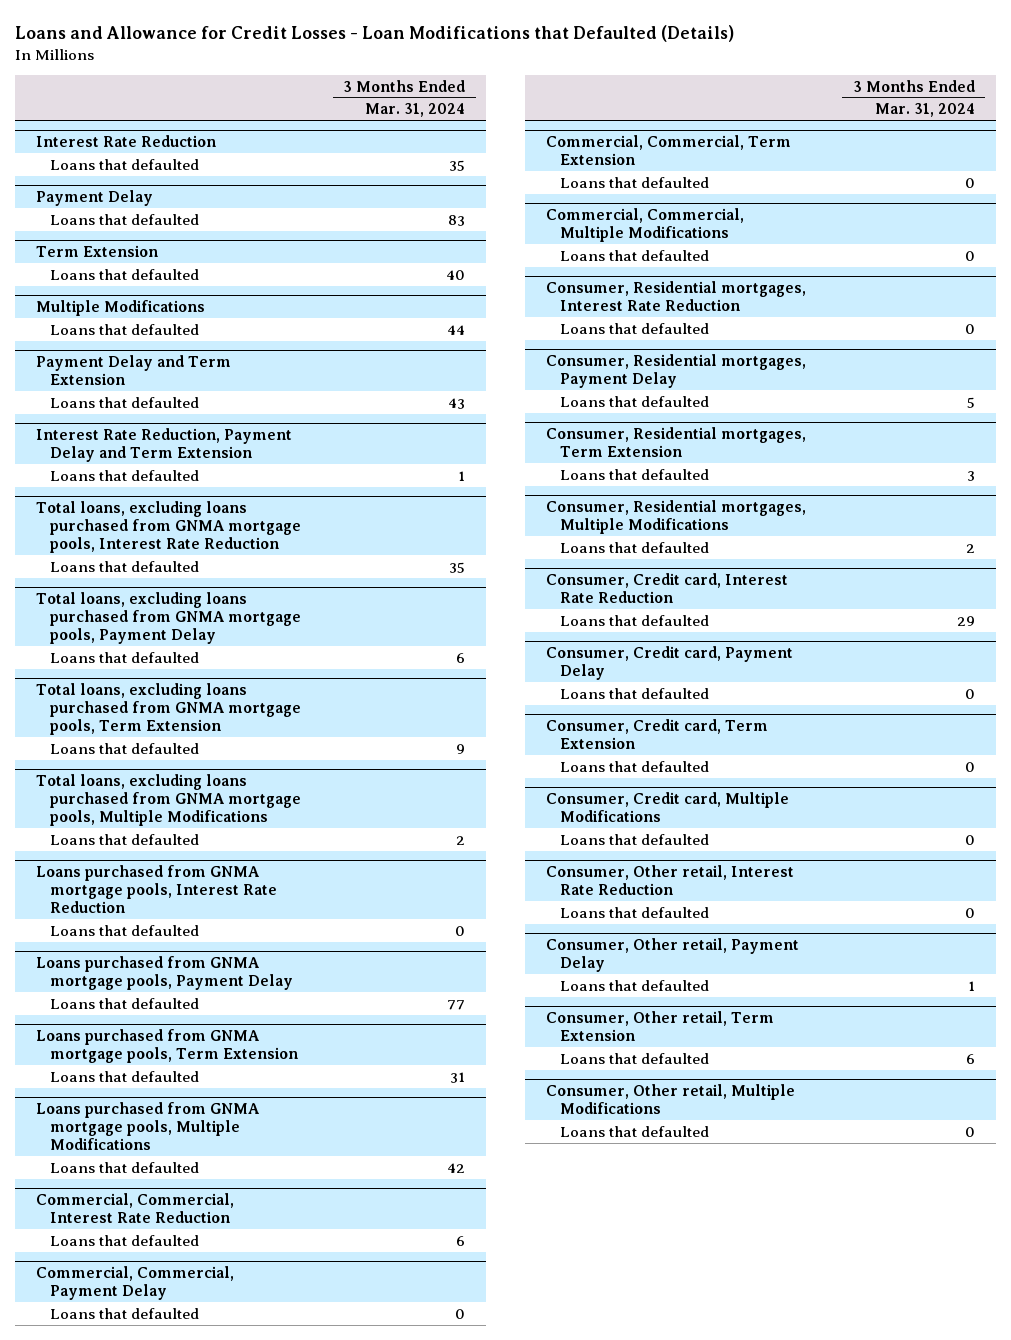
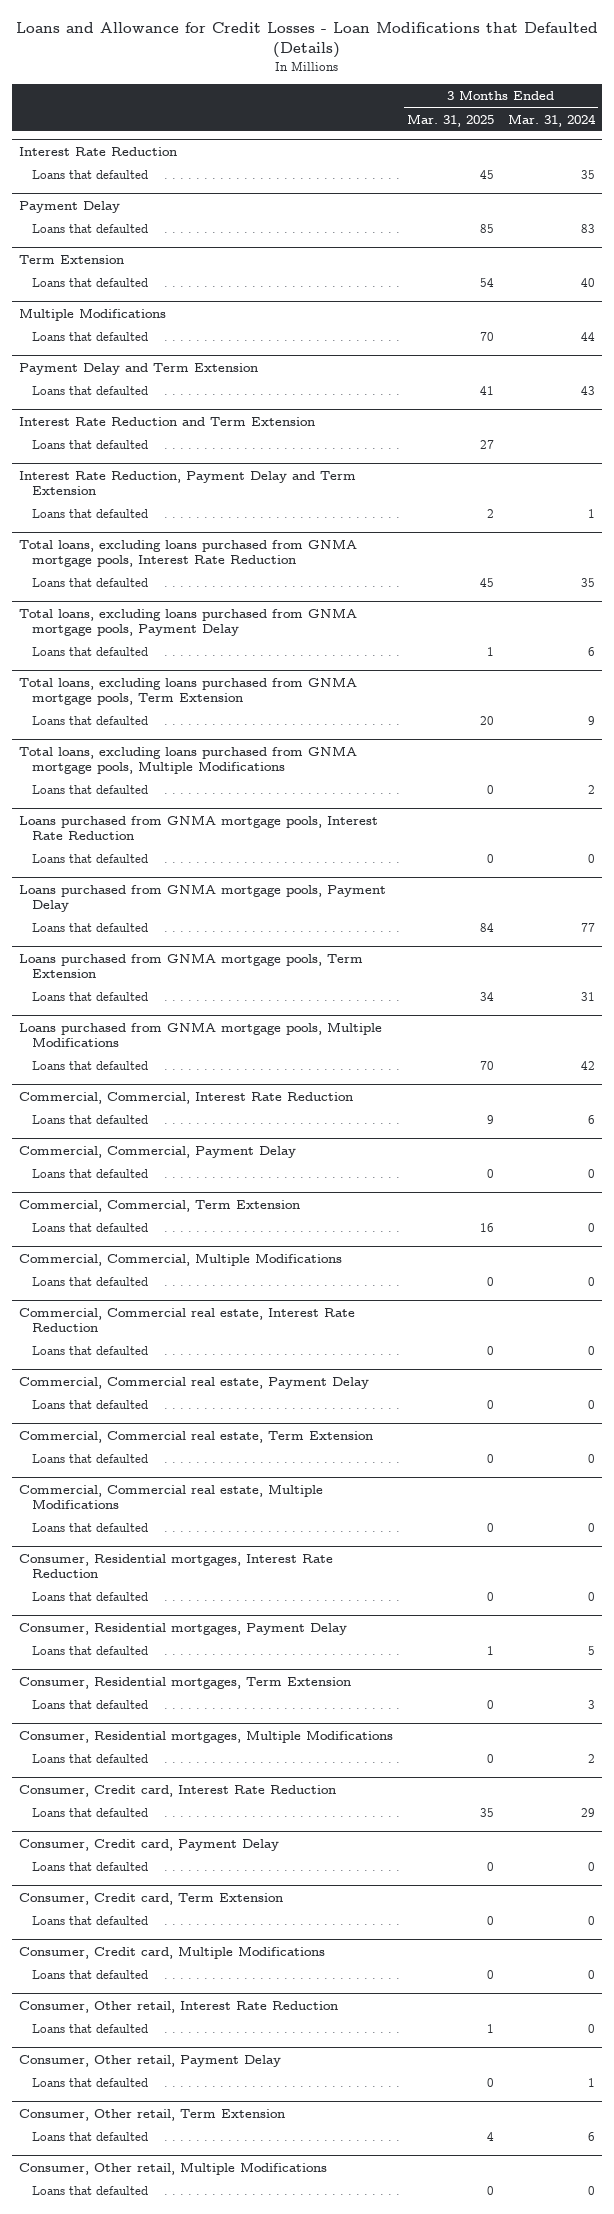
none -> [407,113,495,127] Mar. 31, 2025
none -> [19,416,316,426] Interest Rate Reduction and Term Extension
none -> [31,440,148,450] Loans that defaulted
none -> [19,1307,356,1333] Commercial, Commercial real estate, Interest Rate Reduction
none -> [31,1346,148,1356] Loans that defaulted
none -> [19,1376,370,1389] Commercial, Commercial real estate, Payment Delay
none -> [31,1400,148,1410] Loans that defaulted
none -> [19,1430,374,1443] Commercial, Commercial real estate, Term Extension
none -> [31,1454,148,1464] Loans that defaulted
none -> [19,1483,324,1510] Commercial, Commercial real estate, Multiple Modifications
none -> [31,1523,148,1533] Loans that defaulted

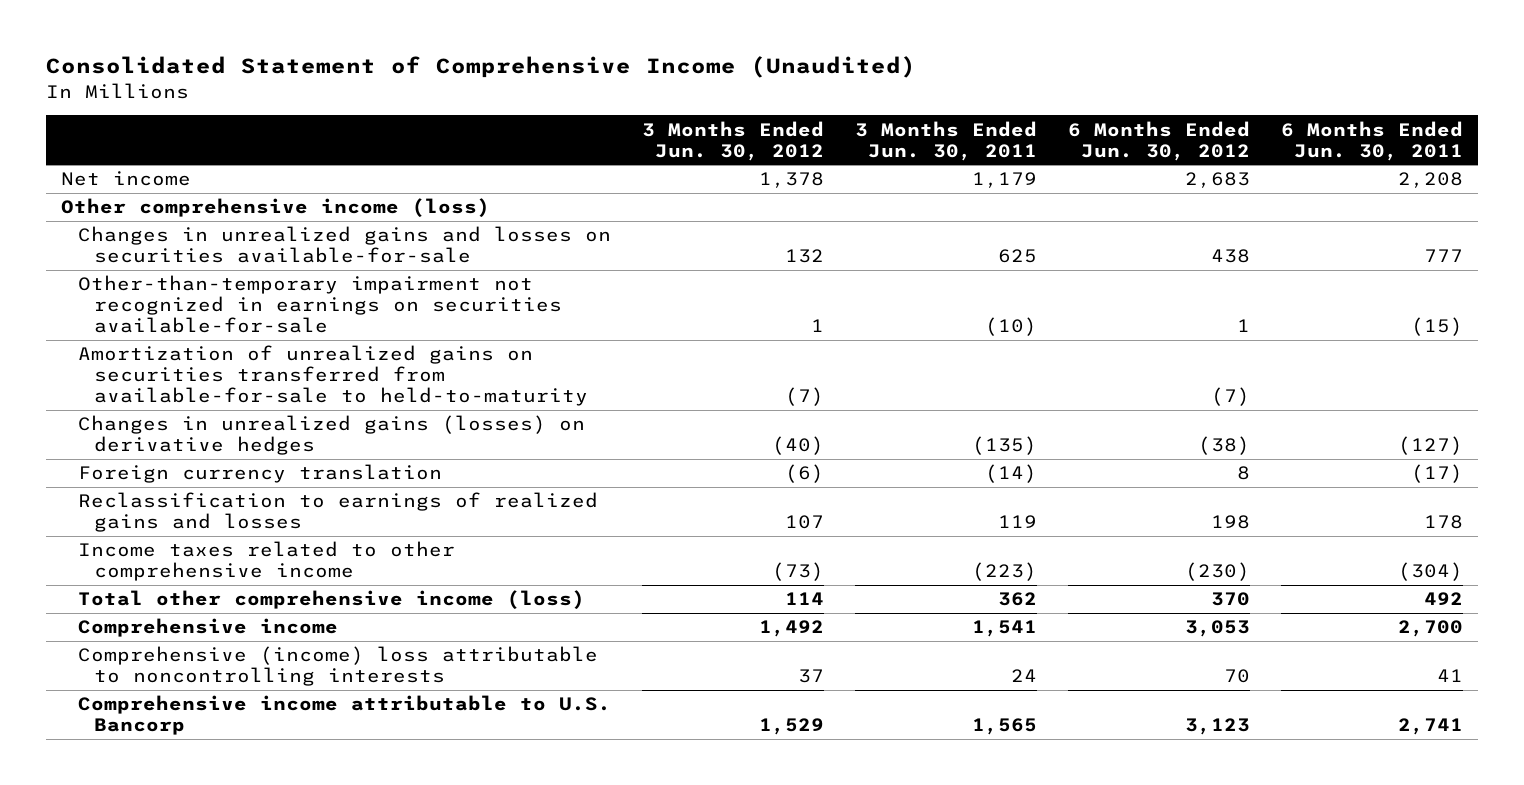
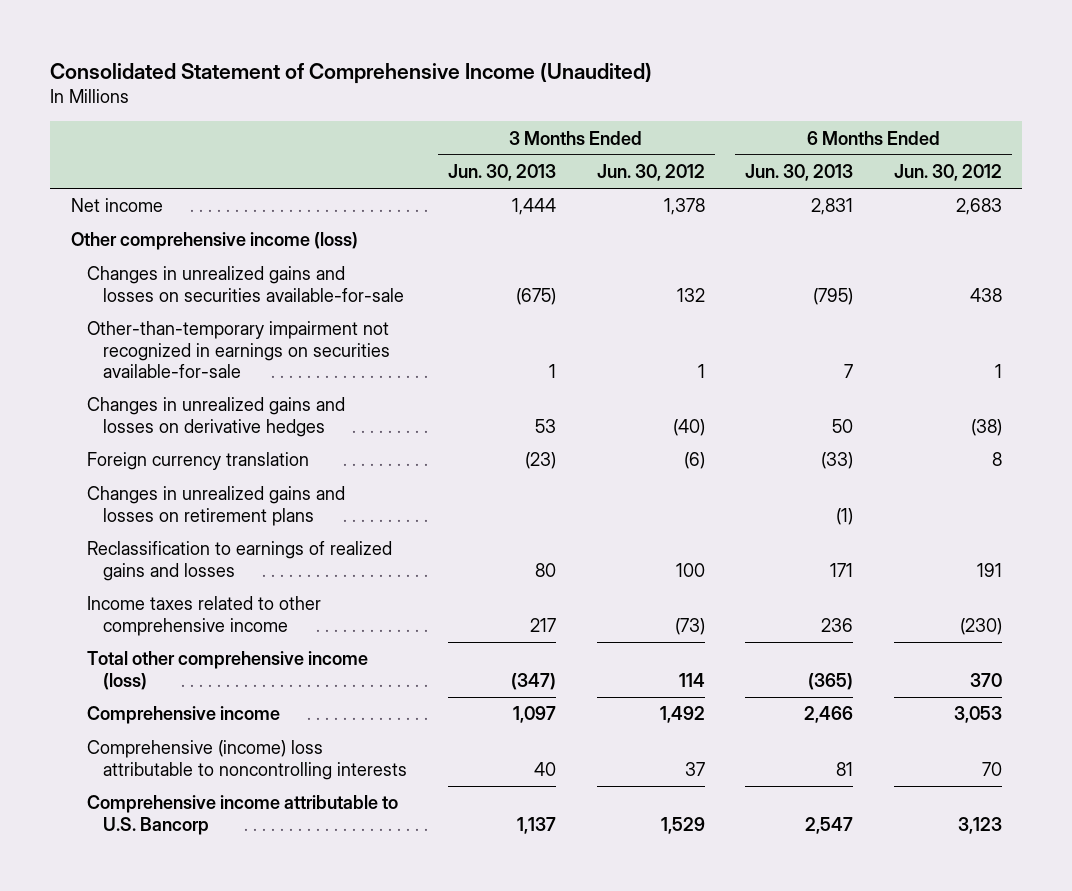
[854,120,1037,161] 3 Months Ended Jun. 30, 2011 -> none
[1280,120,1463,161] 6 Months Ended Jun. 30, 2011 -> none
none -> [447,164,556,182] Jun. 30, 2013
none -> [745,164,854,182] Jun. 30, 2013
[77,345,589,407] Amortization of unrealized gains on securities transferred from available-for-sale to held-to-maturity -> none
[77,415,585,456] Changes in unrealized gains (losses) on derivative hedges -> [86,397,345,437] Changes in unrealized gains and losses on derivative hedges
none -> [86,486,345,526] Changes in unrealized gains and losses on retirement plans
[784,515,824,530] 107 -> [675,562,705,577] 100
[1210,515,1250,530] 198 -> [976,562,1002,577] 191

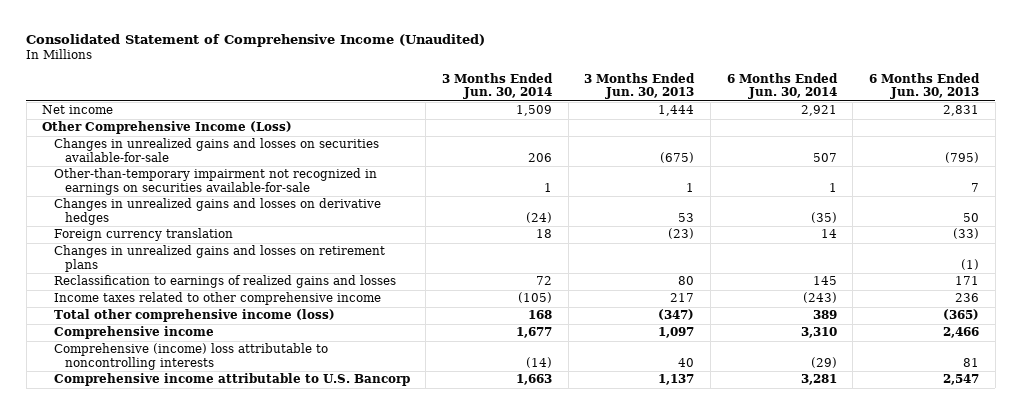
[596,164,705,182] Jun. 30, 2012 -> none
[893,164,1002,182] Jun. 30, 2012 -> none
none -> [442,72,554,100] 3 Months Ended Jun. 30, 2014
none -> [726,72,838,100] 6 Months Ended Jun. 30, 2014
[70,232,358,251] Other comprehensive income (loss) -> [42,121,293,135] Other Comprehensive Income (Loss)

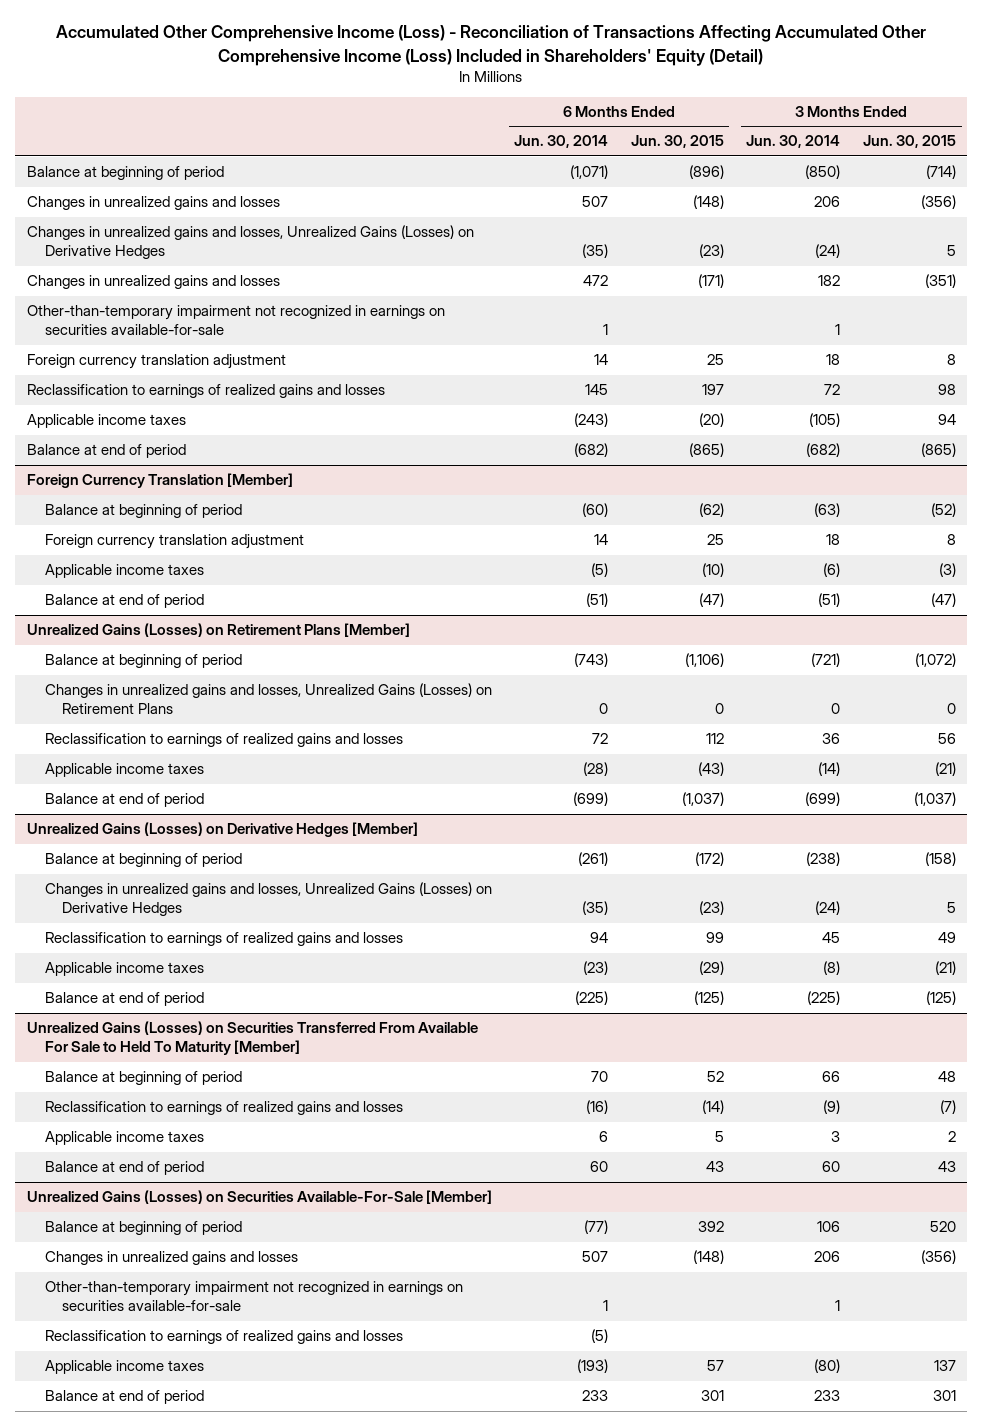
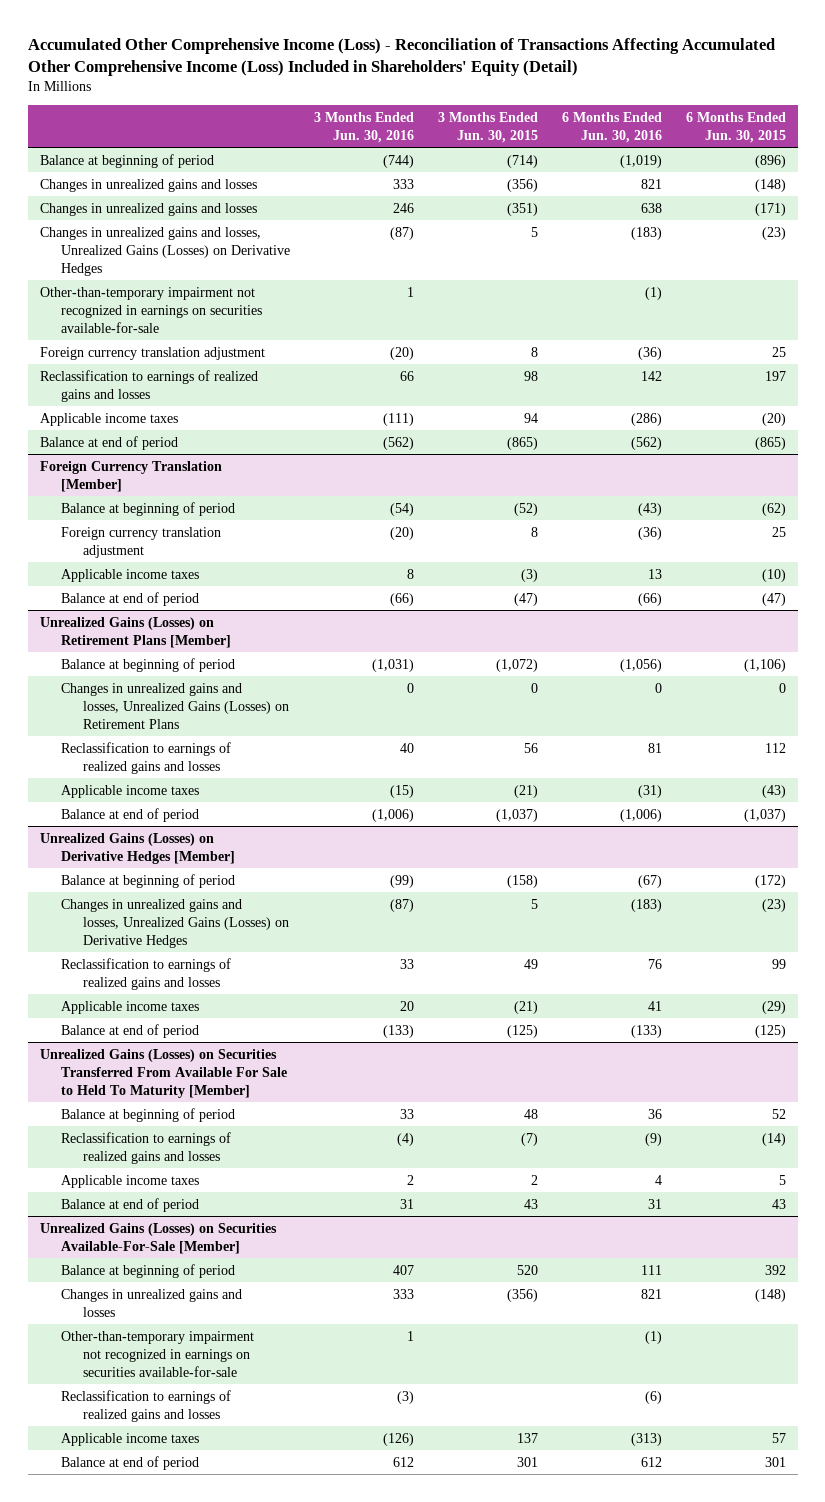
[514,135,609,149] Jun. 30, 2014 -> none
[746,135,841,149] Jun. 30, 2014 -> none
none -> [314,111,415,143] 3 Months Ended Jun. 30, 2016
none -> [561,111,662,143] 6 Months Ended Jun. 30, 2016
[26,225,474,260] Changes in unrealized gains and losses, Unrealized Gains (Losses) on Derivative Hedges -> [39,226,291,276] Changes in unrealized gains and losses, Unrealized Gains (Losses) on Derivative Hedges

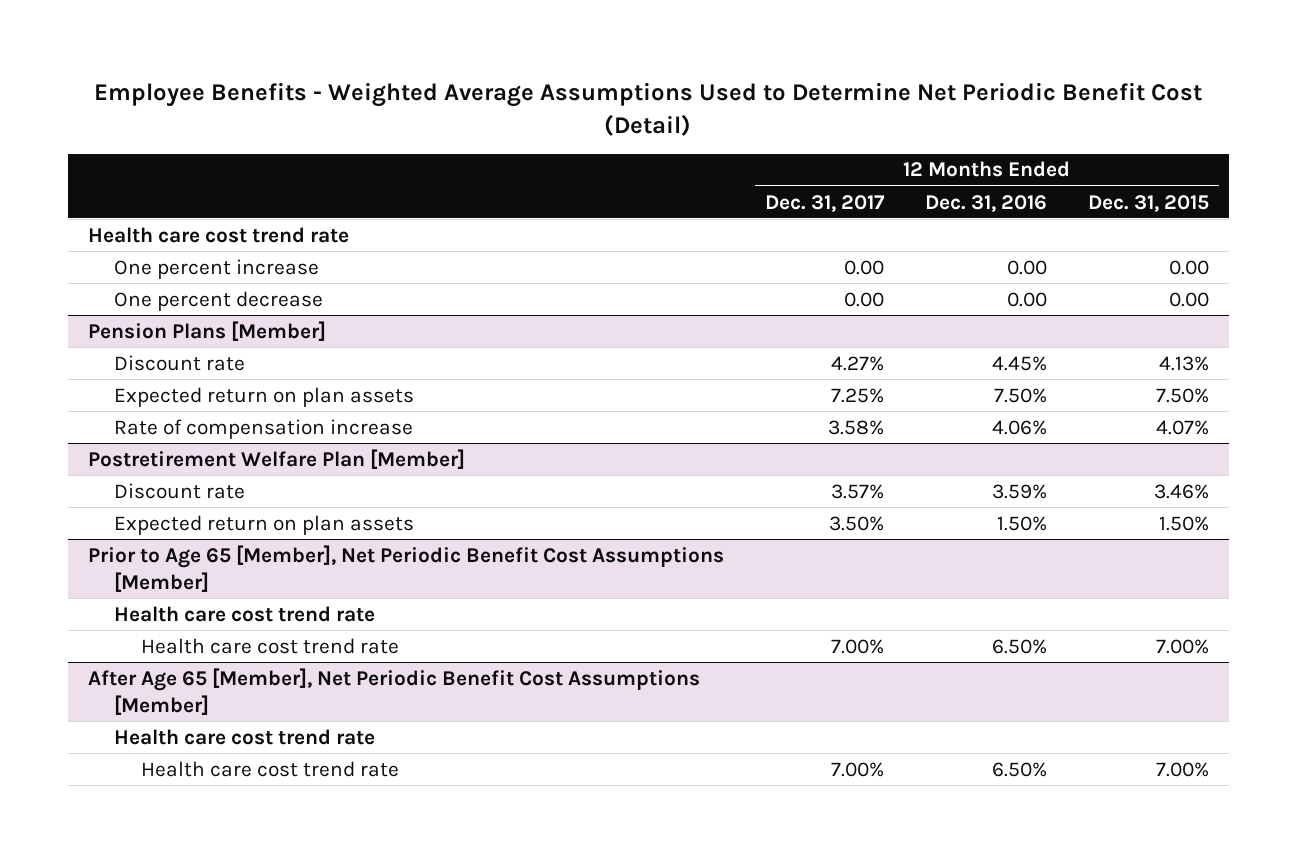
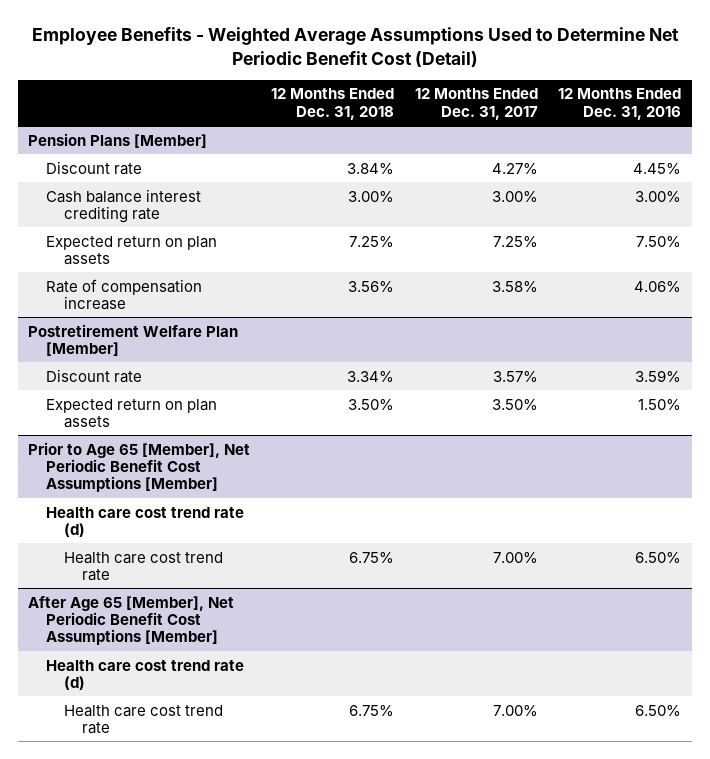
[1087,194,1209,212] Dec. 31, 2015 -> none
none -> [271,88,395,120] 12 Months Ended Dec. 31, 2018
[88,226,350,243] Health care cost trend rate -> none
[114,258,320,279] One percent increase -> none
[114,290,324,311] One percent decrease -> none
none -> [46,188,202,223] Cash balance interest crediting rate
[114,605,376,622] Health care cost trend rate -> [46,506,245,537] Health care cost trend rate (d)
[114,728,376,745] Health care cost trend rate -> [46,659,245,690] Health care cost trend rate (d)

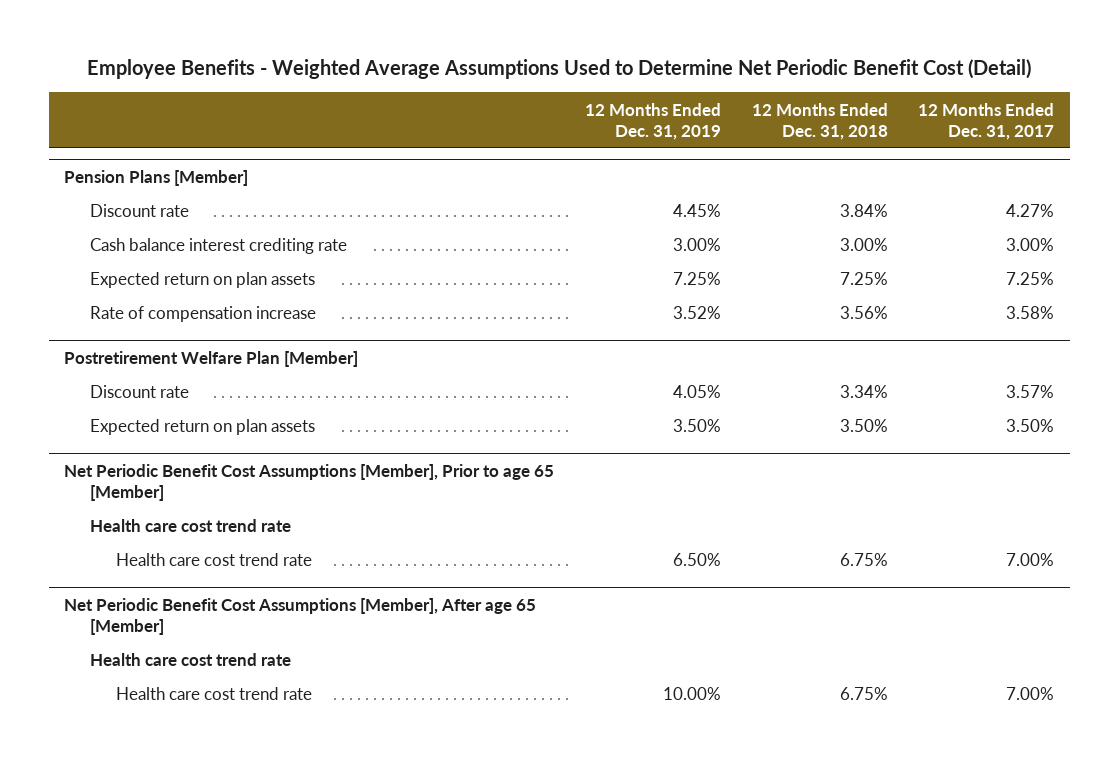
[558,88,682,120] 12 Months Ended Dec. 31, 2016 -> none
none -> [584,102,721,140] 12 Months Ended Dec. 31, 2019
[28,441,251,493] Prior to Age 65 [Member], Net Periodic Benefit Cost Assumptions [Member] -> [63,463,554,502] Net Periodic Benefit Cost Assumptions [Member], Prior to age 65 [Member]
[46,506,245,537] Health care cost trend rate (d) -> [89,519,291,533] Health care cost trend rate
[28,595,235,646] After Age 65 [Member], Net Periodic Benefit Cost Assumptions [Member] -> [63,597,536,636] Net Periodic Benefit Cost Assumptions [Member], After age 65 [Member]
[46,659,245,690] Health care cost trend rate (d) -> [89,653,291,667] Health care cost trend rate

